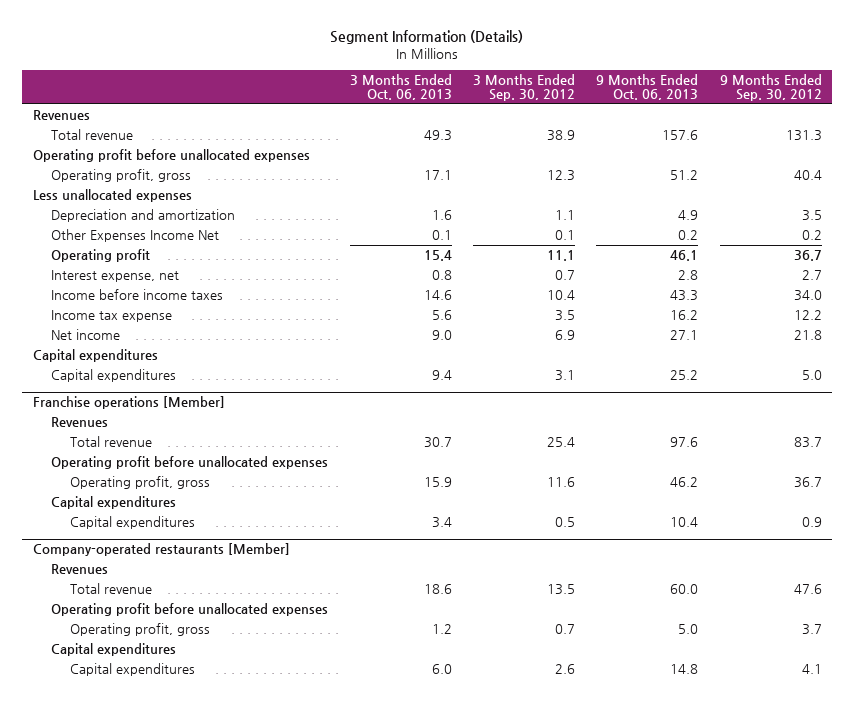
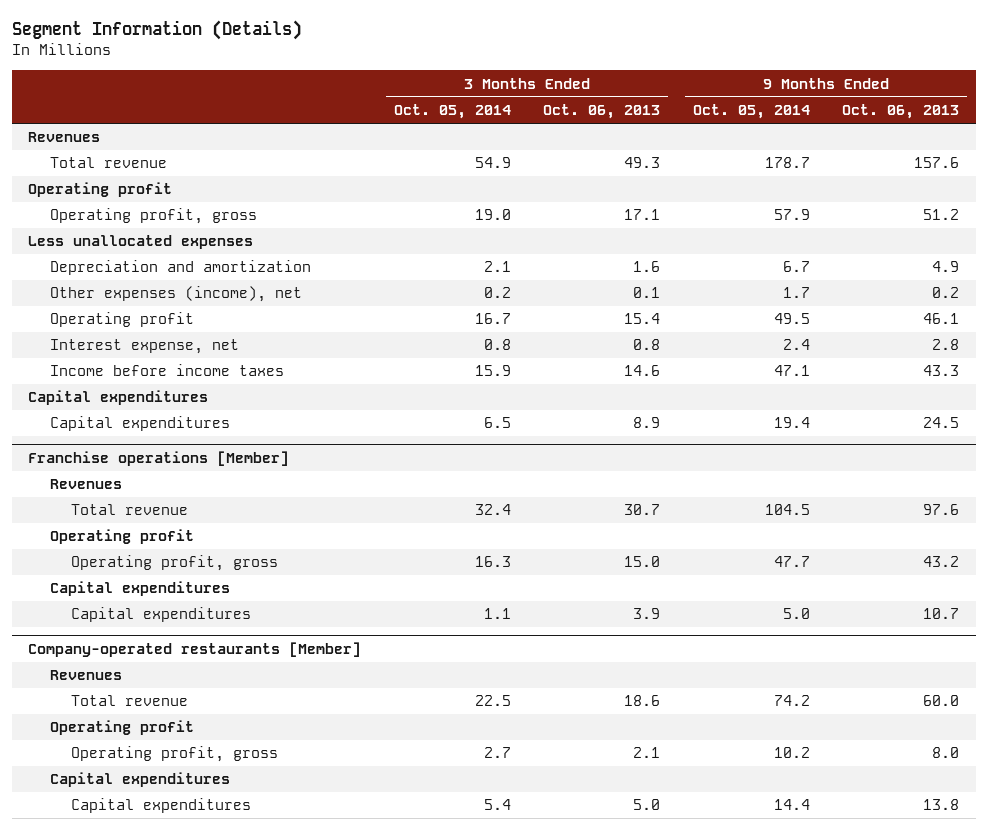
[473,74,576,102] 3 Months Ended Sep. 30, 2012 -> none
[719,74,822,102] 9 Months Ended Sep. 30, 2012 -> none
none -> [393,104,511,120] Oct. 05, 2014
none -> [692,104,810,120] Oct. 05, 2014
[32,149,310,163] Operating profit before unallocated expenses -> [28,182,173,198] Operating profit
[51,229,220,243] Other Expenses Income Net -> [49,286,302,303] Other expenses (income), net
[51,310,173,323] Income tax expense -> none
[51,329,121,341] Net income -> none
[431,370,452,381] 9.4 -> [633,417,661,429] 8.9
[670,370,699,381] 25.2 -> [923,417,960,429] 24.5
[51,456,329,470] Operating profit before unallocated expenses -> [49,529,194,545] Operating profit
[423,477,452,488] 15.9 -> [624,556,661,568] 15.0
[670,477,699,488] 46.2 -> [923,556,960,568] 43.2
[431,517,452,529] 3.4 -> [633,608,661,620] 3.9
[670,517,699,528] 10.4 -> [923,608,960,620] 10.7
[51,603,329,617] Operating profit before unallocated expenses -> [49,720,194,736] Operating profit
[431,624,452,635] 1.2 -> [633,747,661,759] 2.1
[678,624,699,635] 5.0 -> [932,747,960,759] 8.0
[431,664,452,675] 6.0 -> [633,799,661,811] 5.0
[670,664,699,675] 14.8 -> [923,799,960,811] 13.8

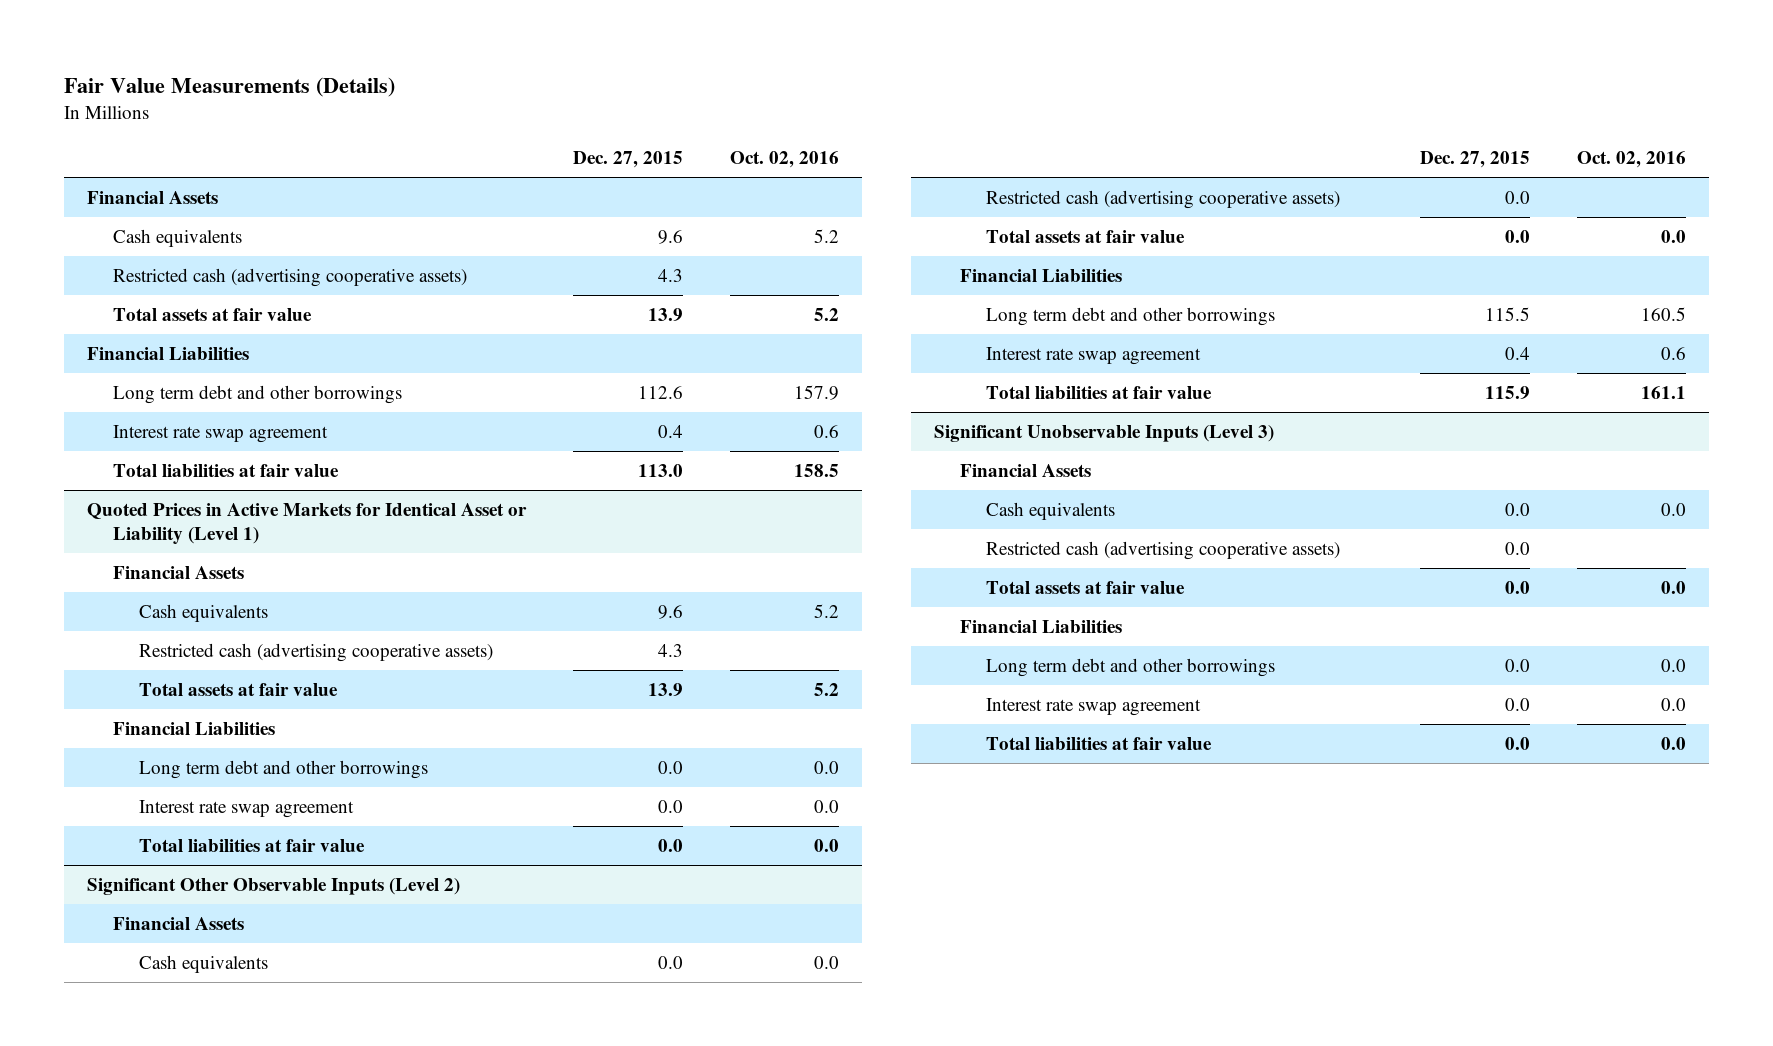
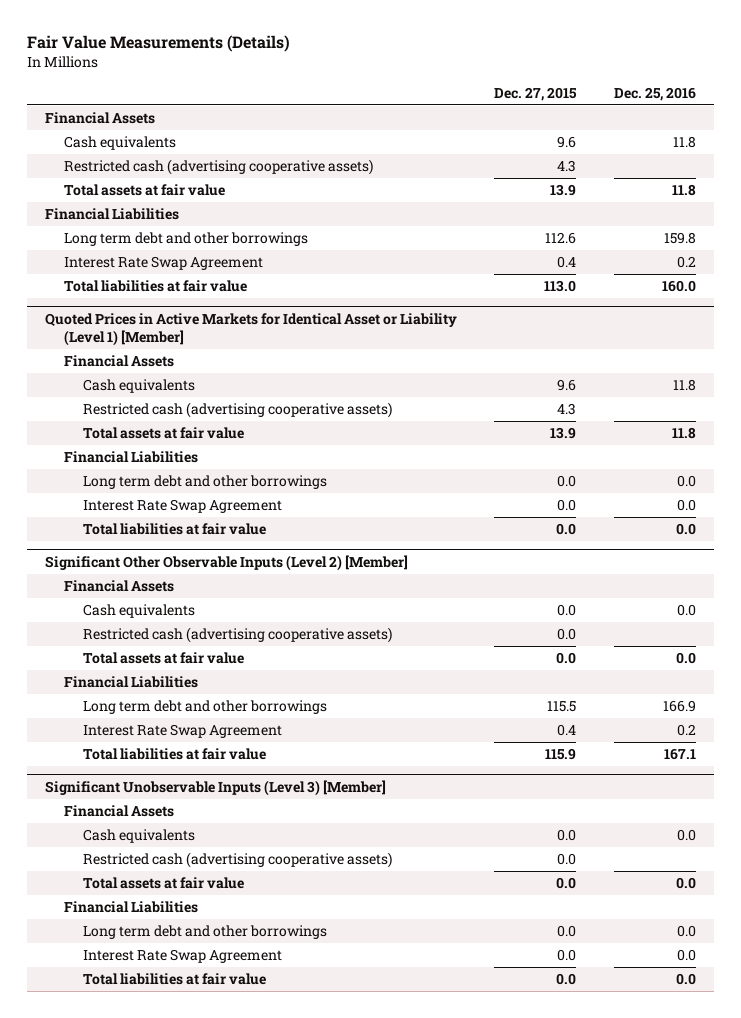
[729,151,839,169] Oct. 02, 2016 -> none
none -> [613,86,696,101] Dec. 25, 2016
[113,424,329,443] Interest rate swap agreement -> [63,255,263,270] Interest Rate Swap Agreement
[87,502,528,544] Quoted Prices in Active Markets for Identical Asset or Liability (Level 1) -> [45,312,458,346] Quoted Prices in Active Markets for Identical Asset or Liability (Level 1) [Member]
[139,799,355,818] Interest rate swap agreement -> [82,498,282,513] Interest Rate Swap Agreement
[87,877,461,895] Significant Other Observable Inputs (Level 2) -> [45,554,409,571] Significant Other Observable Inputs (Level 2) [Member]
[986,346,1202,365] Interest rate swap agreement -> [82,723,282,738] Interest Rate Swap Agreement
[934,424,1275,442] Significant Unobservable Inputs (Level 3) -> [45,779,387,796] Significant Unobservable Inputs (Level 3) [Member]
[986,697,1202,716] Interest rate swap agreement -> [82,948,282,963] Interest Rate Swap Agreement

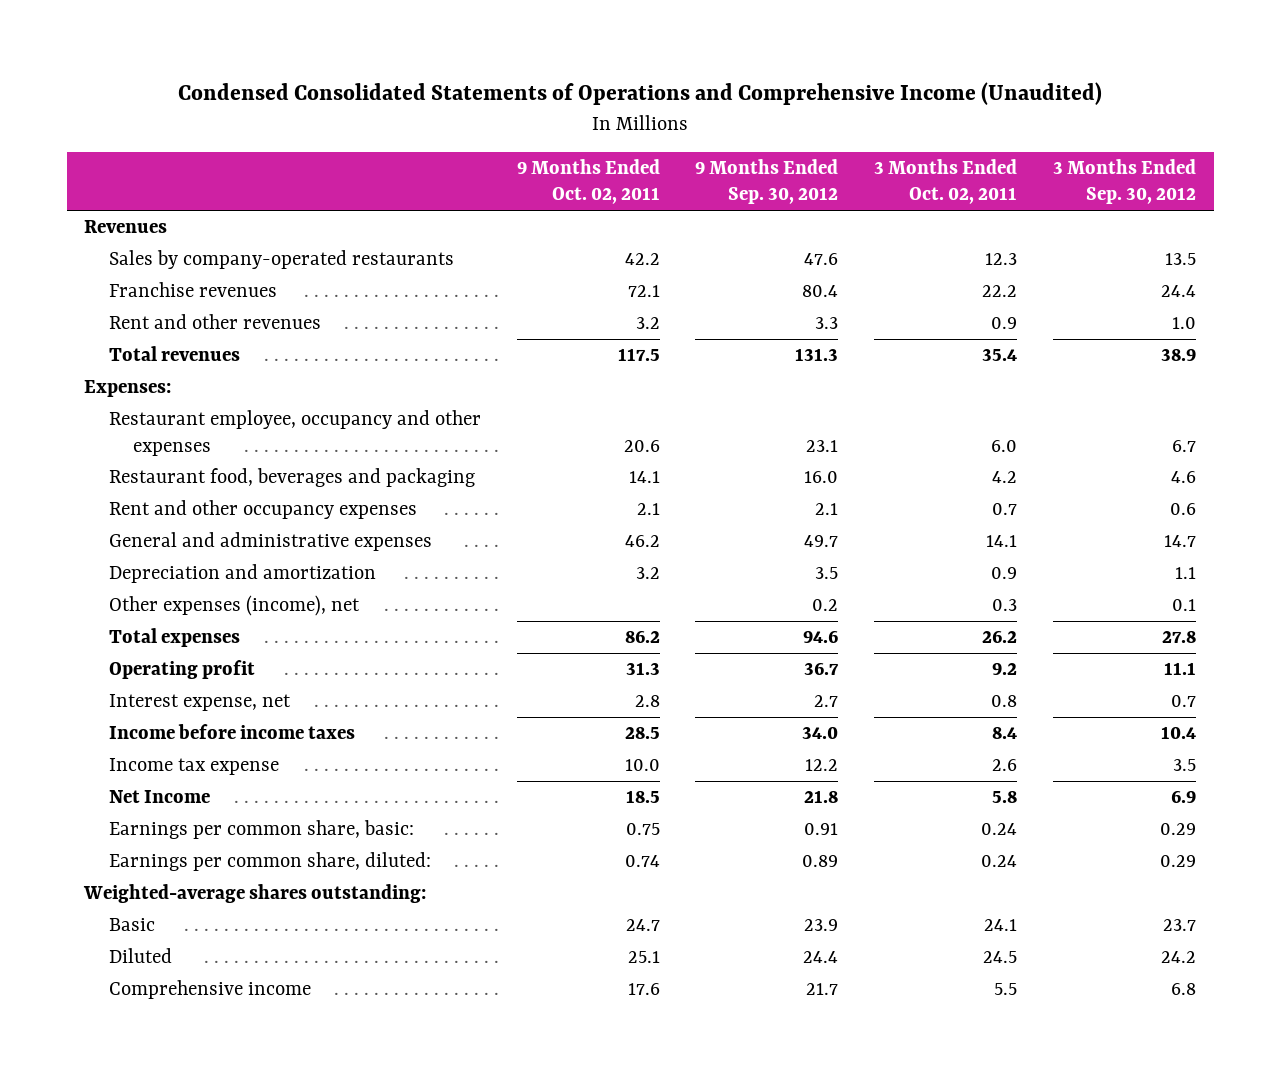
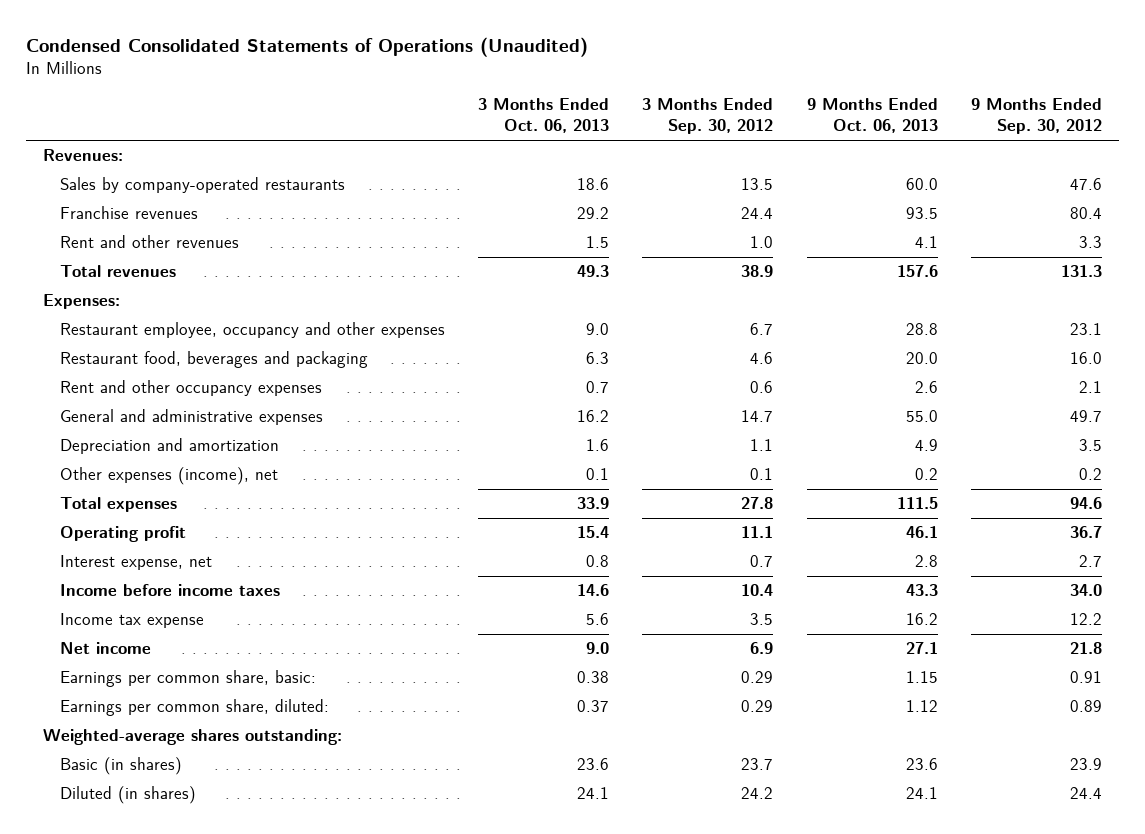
[178,82,1103,106] Condensed Consolidated Statements of Operations and Comprehensive Income (Unaudited) -> [26,36,589,57] Condensed Consolidated Statements of Operations (Unaudited)
[516,158,660,205] 9 Months Ended Oct. 02, 2011 -> none
[874,158,1018,205] 3 Months Ended Oct. 02, 2011 -> none
none -> [478,98,610,134] 3 Months Ended Oct. 06, 2013
none -> [806,98,938,134] 9 Months Ended Oct. 06, 2013
[84,220,168,234] Revenues -> [42,149,123,162] Revenues:
[108,790,210,804] Net Income -> [59,642,151,655] Net income
[108,980,311,1000] Comprehensive income -> none
[108,918,155,932] Basic -> [59,757,182,776] Basic (in shares)
[108,948,172,964] Diluted -> [59,786,196,805] Diluted (in shares)

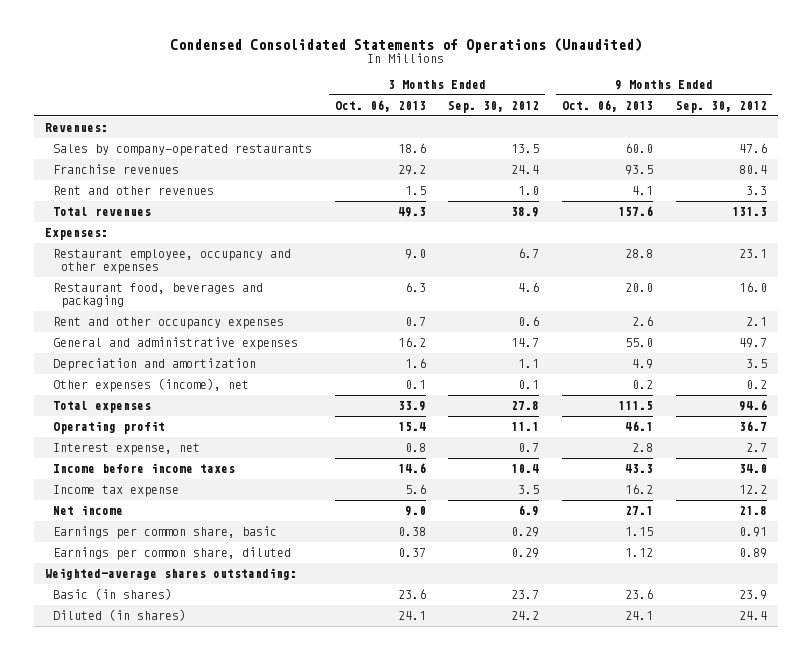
[59,670,316,688] Earnings per common share, basic: -> [52,526,277,540] Earnings per common share, basic
[59,699,329,717] Earnings per common share, diluted: -> [52,547,291,561] Earnings per common share, diluted

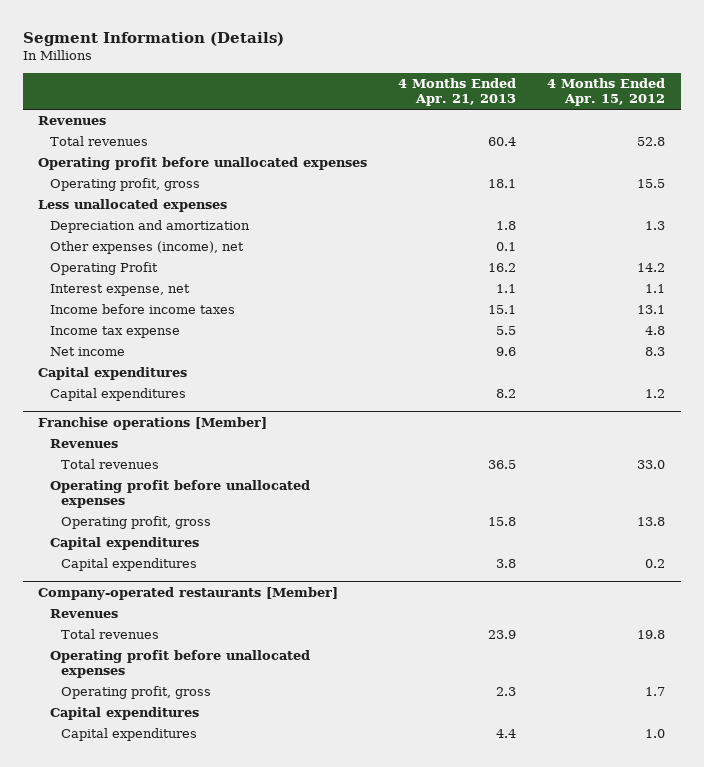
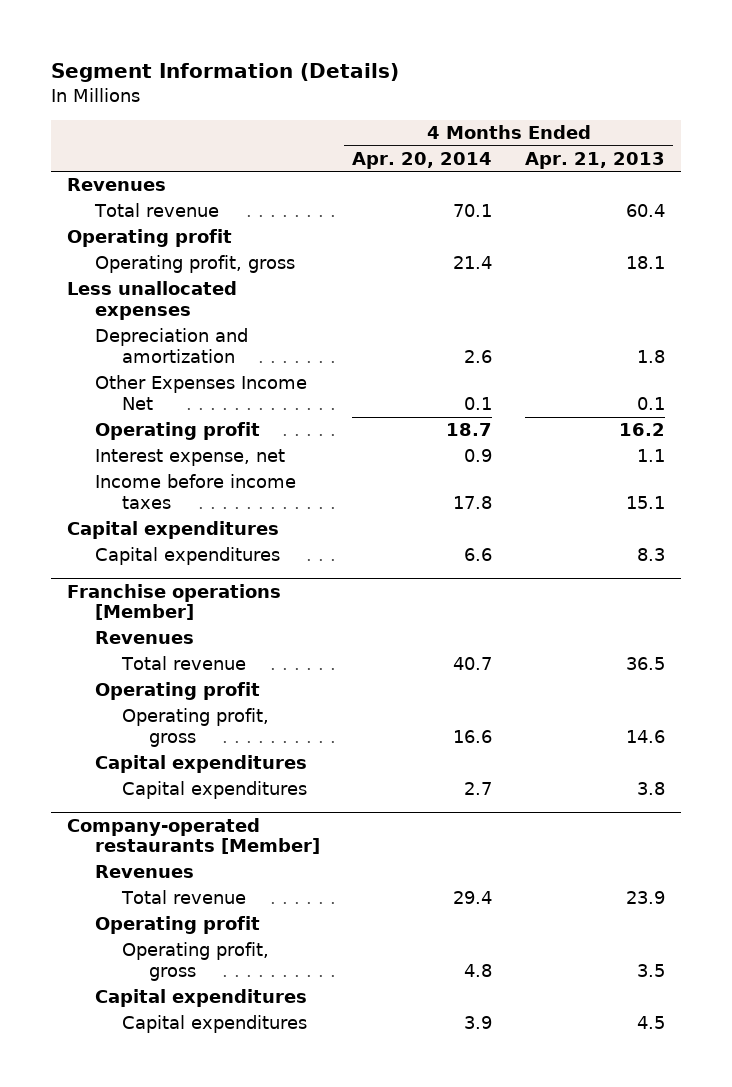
[547,78,666,107] 4 Months Ended Apr. 15, 2012 -> none
none -> [352,151,493,169] Apr. 20, 2014
[49,136,148,147] Total revenues -> [93,203,219,218] Total revenue
[38,157,368,171] Operating profit before unallocated expenses -> [67,229,233,248] Operating profit
[49,241,244,255] Other expenses (income), net -> [94,375,307,411] Other Expenses Income Net
[49,262,158,276] Operating Profit -> [94,422,260,441] Operating profit
[49,326,180,339] Income tax expense -> none
[49,347,125,357] Net income -> none
[496,389,517,399] 8.2 -> [637,548,666,562] 8.3
[61,459,160,470] Total revenues -> [120,656,246,671] Total revenue
[49,480,310,509] Operating profit before unallocated expenses -> [94,682,260,701] Operating profit
[488,517,517,527] 15.8 -> [626,730,666,744] 14.6
[61,629,160,640] Total revenues -> [120,890,246,905] Total revenue
[49,650,310,679] Operating profit before unallocated expenses -> [94,916,260,935] Operating profit
[496,687,517,697] 2.3 -> [637,964,666,978] 3.5
[496,729,517,739] 4.4 -> [637,1016,666,1030] 4.5

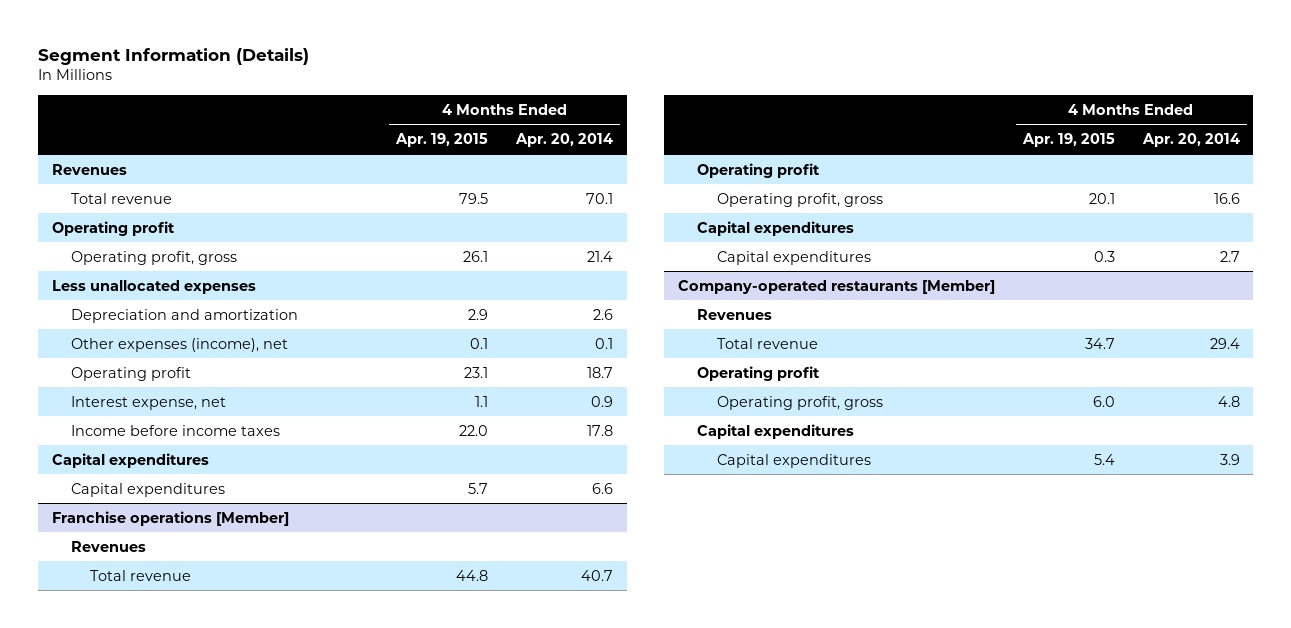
[525,151,666,169] Apr. 21, 2013 -> none
none -> [395,133,489,148] Apr. 19, 2015
[94,375,307,411] Other Expenses Income Net -> [71,337,289,352] Other expenses (income), net

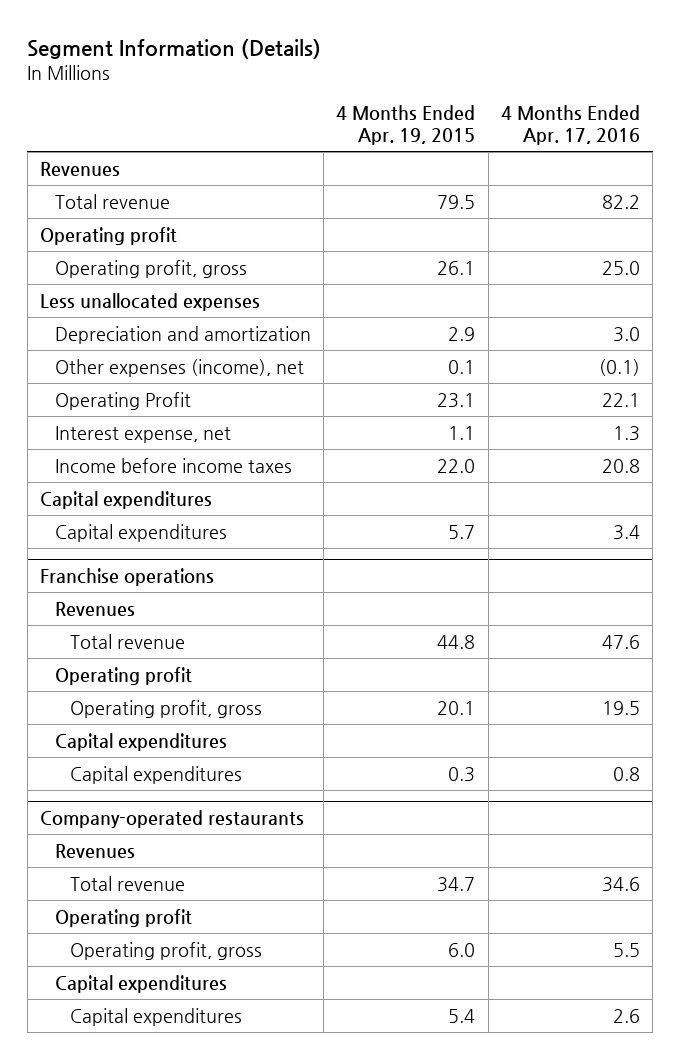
[515,133,614,148] Apr. 20, 2014 -> none
none -> [500,104,640,145] 4 Months Ended Apr. 17, 2016
[71,366,192,381] Operating profit -> [54,391,191,410] Operating Profit
[51,510,289,526] Franchise operations [Member] -> [40,567,215,586] Franchise operations
[677,279,995,294] Company-operated restaurants [Member] -> [40,809,305,828] Company-operated restaurants

